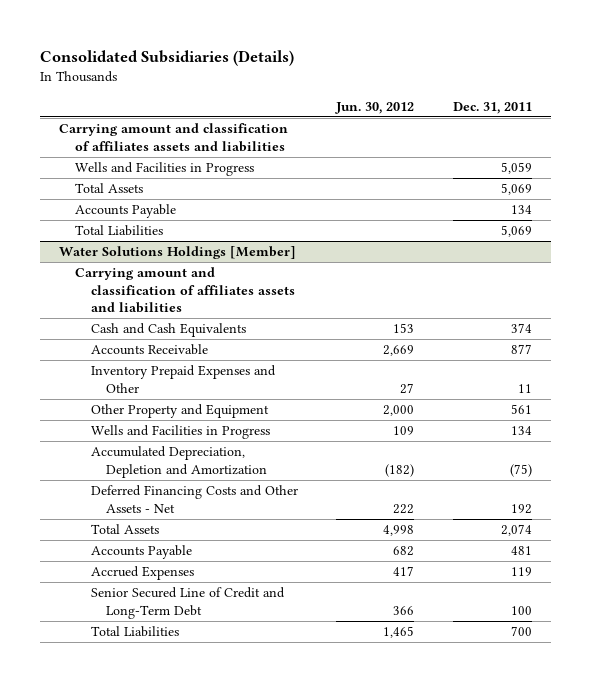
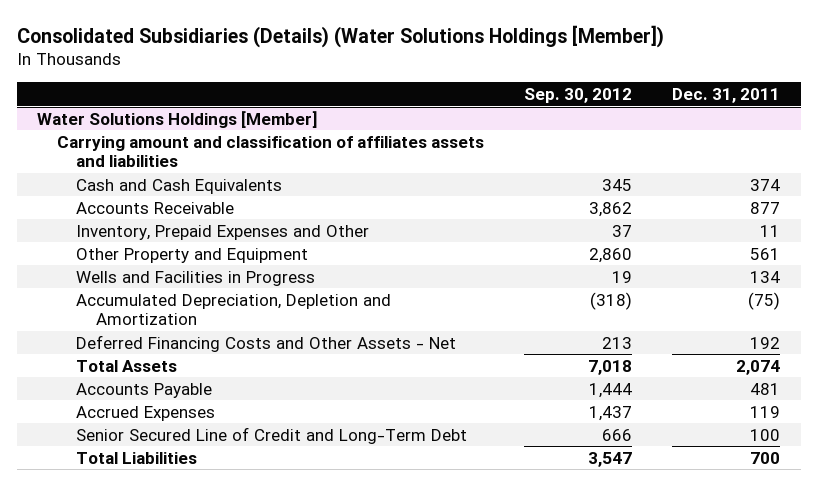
[39,49,294,66] Consolidated Subsidiaries (Details) -> [16,24,664,48] Consolidated Subsidiaries (Details) (Water Solutions Holdings [Member])
[335,101,415,114] Jun. 30, 2012 -> none
none -> [524,87,633,103] Sep. 30, 2012
[59,123,289,152] Carrying amount and classification of affiliates assets and liabilities -> none
[74,162,254,177] Wells and Facilities in Progress -> none
[74,183,143,194] Total Assets -> none
[74,204,176,219] Accounts Payable -> none
[74,225,163,237] Total Liabilities -> none
[90,365,276,393] Inventory Prepaid Expenses and Other -> [76,224,370,240] Inventory, Prepaid Expenses and Other

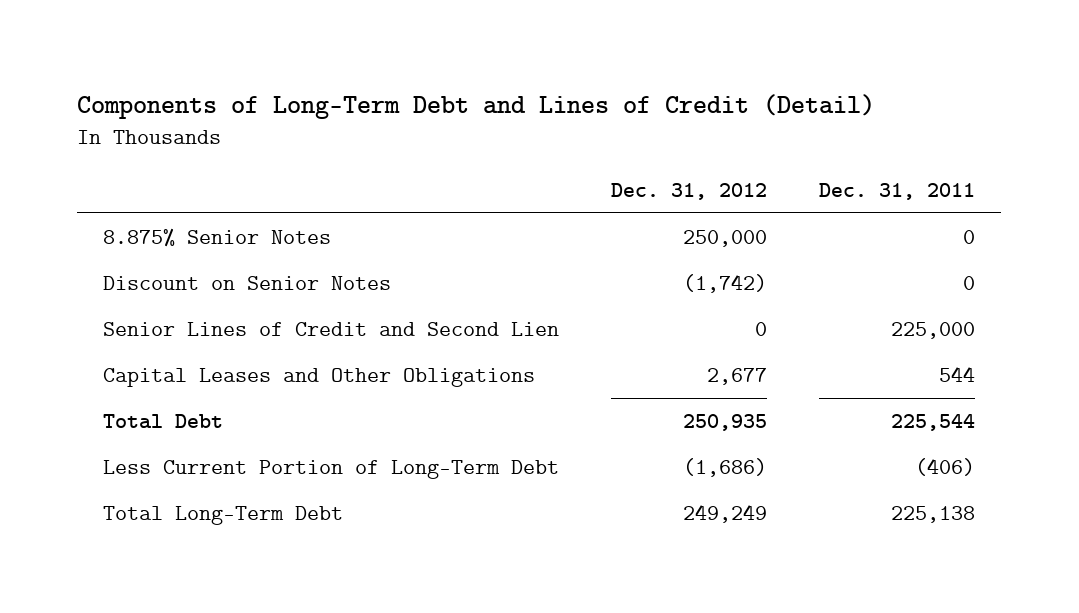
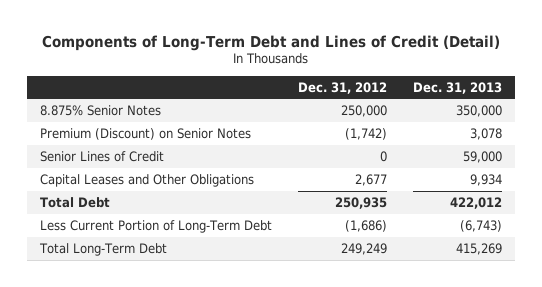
[819,182,976,200] Dec. 31, 2011 -> none
none -> [412,81,502,94] Dec. 31, 2013
[103,275,392,290] Discount on Senior Notes -> [40,127,252,140] Premium (Discount) on Senior Notes
[103,321,560,336] Senior Lines of Credit and Second Lien -> [40,150,165,162] Senior Lines of Credit

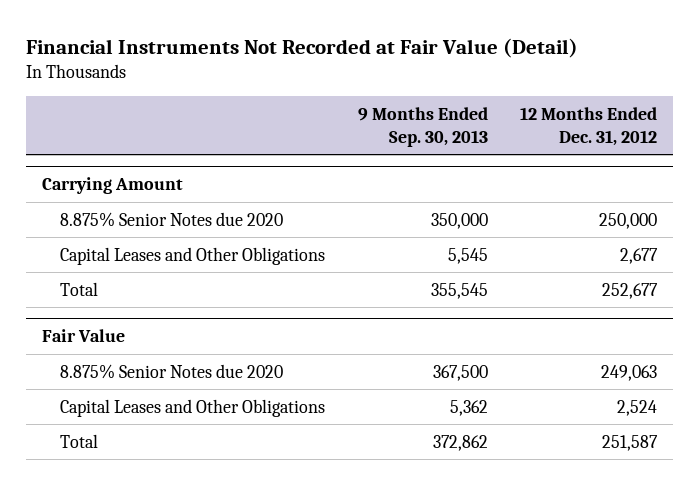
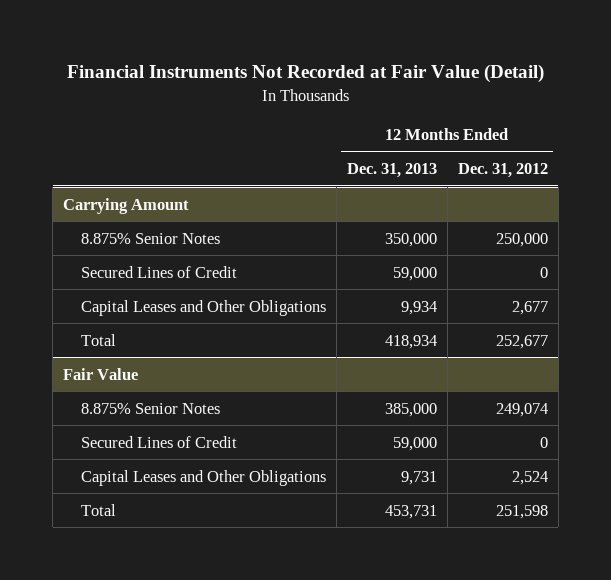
[357,107,488,148] 9 Months Ended Sep. 30, 2013 -> none
none -> [346,162,437,178] Dec. 31, 2013
[60,211,284,227] 8.875% Senior Notes due 2020 -> [80,232,220,244] 8.875% Senior Notes
none -> [80,265,237,278] Secured Lines of Credit
[60,363,284,379] 8.875% Senior Notes due 2020 -> [80,402,220,414] 8.875% Senior Notes
[601,364,658,381] 249,063 -> [495,402,548,417] 249,074
none -> [80,435,237,448] Secured Lines of Credit
[602,434,659,451] 251,587 -> [495,504,548,519] 251,598

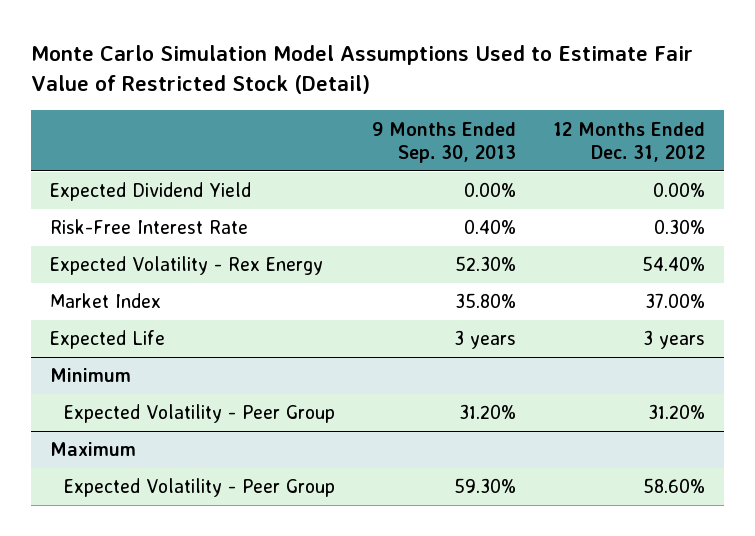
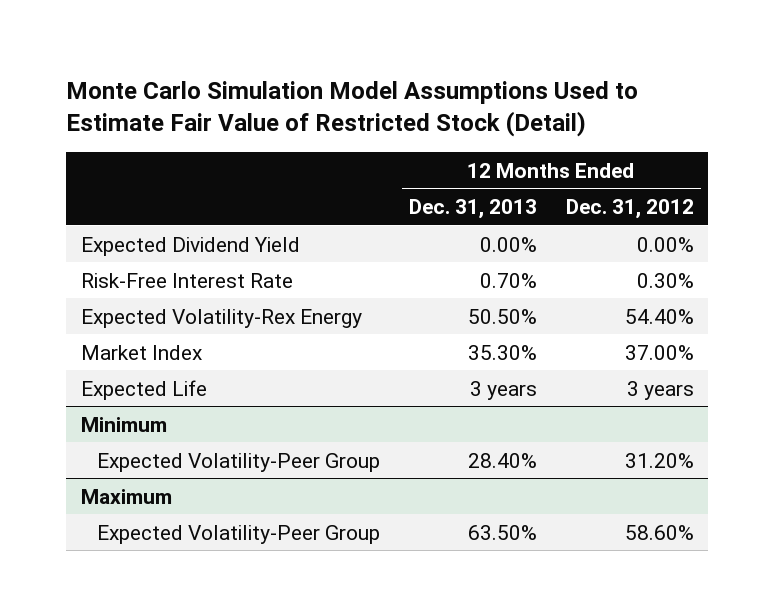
[372,121,517,163] 9 Months Ended Sep. 30, 2013 -> none
none -> [408,199,537,220] Dec. 31, 2013
[49,256,323,276] Expected Volatility - Rex Energy -> [80,308,362,328] Expected Volatility-Rex Energy
[64,404,336,424] Expected Volatility - Peer Group -> [96,452,380,472] Expected Volatility-Peer Group
[64,478,336,498] Expected Volatility - Peer Group -> [96,524,380,544] Expected Volatility-Peer Group

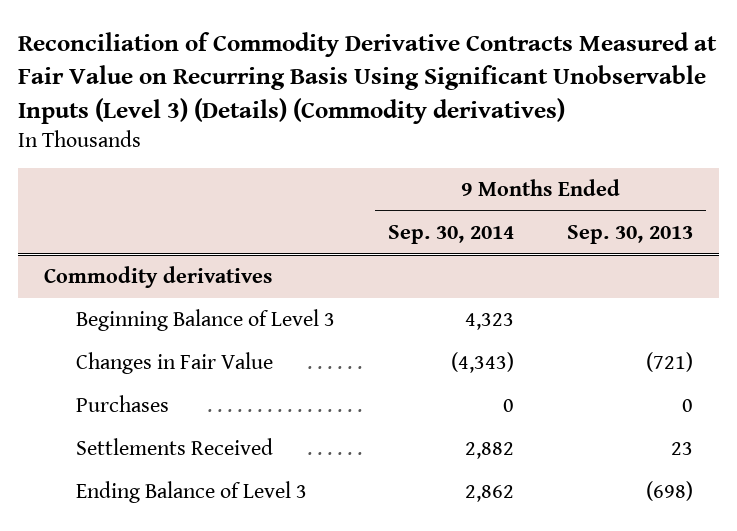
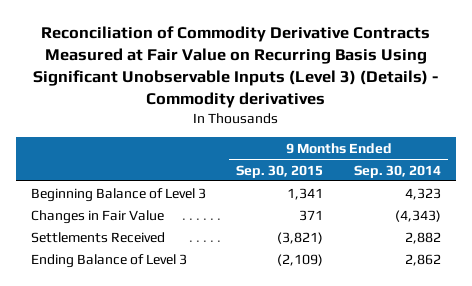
[17,32,717,124] Reconciliation of Commodity Derivative Contracts Measured at Fair Value on Recurring Basis Using Significant Unobservable Inputs (Level 3) (Details) (Commodity derivatives) -> [32,25,438,108] Reconciliation of Commodity Derivative Contracts Measured at Fair Value on Recurring Basis Using Significant Unobservable Inputs (Level 3) (Details) - Commodity derivatives
[566,224,693,244] Sep. 30, 2013 -> none
none -> [236,164,324,178] Sep. 30, 2015
[44,266,273,289] Commodity derivatives -> none
[76,395,170,413] Purchases -> none

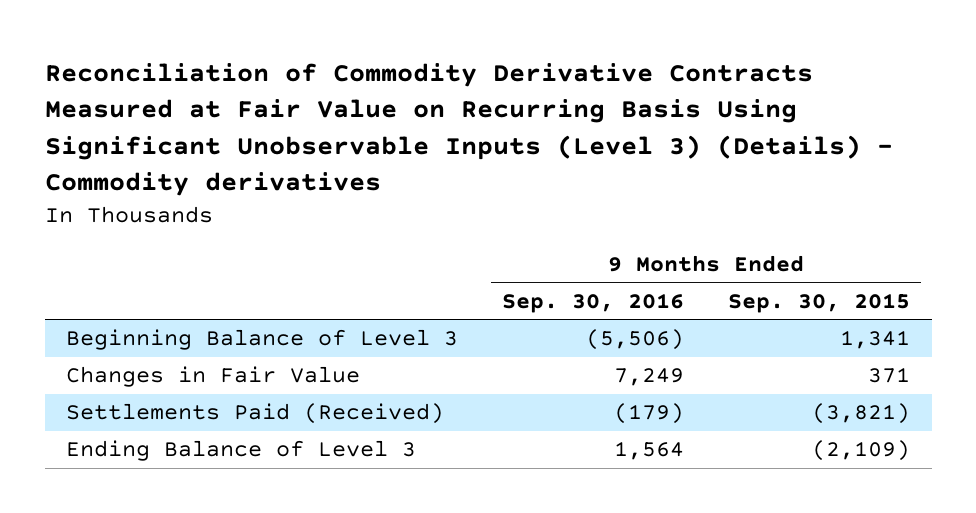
[353,164,441,178] Sep. 30, 2014 -> none
none -> [502,292,685,313] Sep. 30, 2016
[31,231,166,243] Settlements Received -> [66,403,445,425] Settlements Paid (Received)

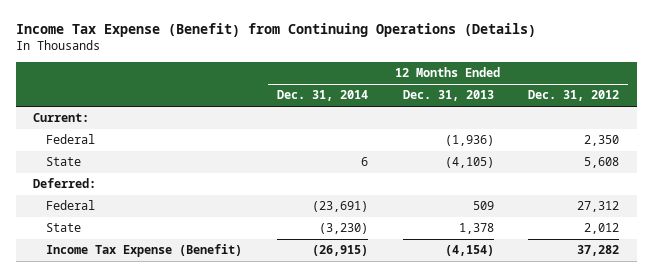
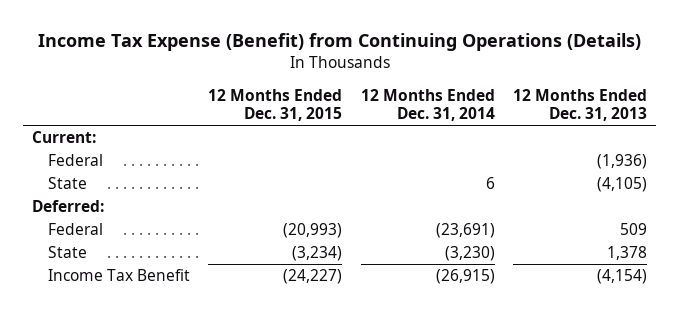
[528,90,620,102] Dec. 31, 2012 -> none
none -> [208,88,343,122] 12 Months Ended Dec. 31, 2015
[46,244,243,258] Income Tax Expense (Benefit) -> [48,269,191,282] Income Tax Benefit

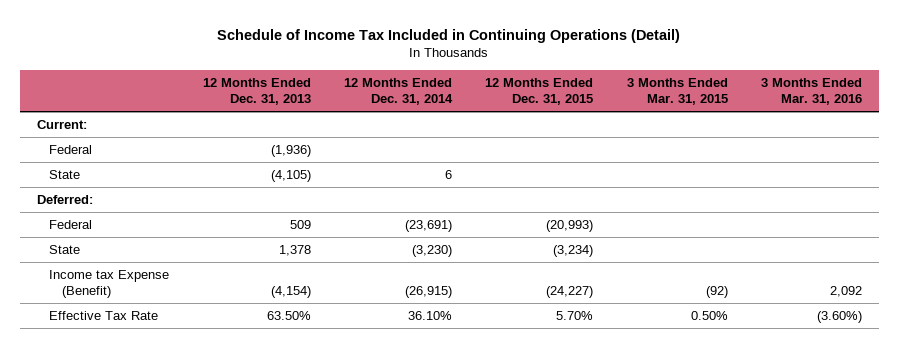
[37,33,641,52] Income Tax Expense (Benefit) from Continuing Operations (Details) -> [217,28,681,43] Schedule of Income Tax Included in Continuing Operations (Detail)
none -> [626,77,728,106] 3 Months Ended Mar. 31, 2015
none -> [761,77,863,106] 3 Months Ended Mar. 31, 2016
[48,269,191,282] Income Tax Benefit -> [49,269,170,299] Income tax Expense (Benefit)
none -> [49,310,159,320] Effective Tax Rate

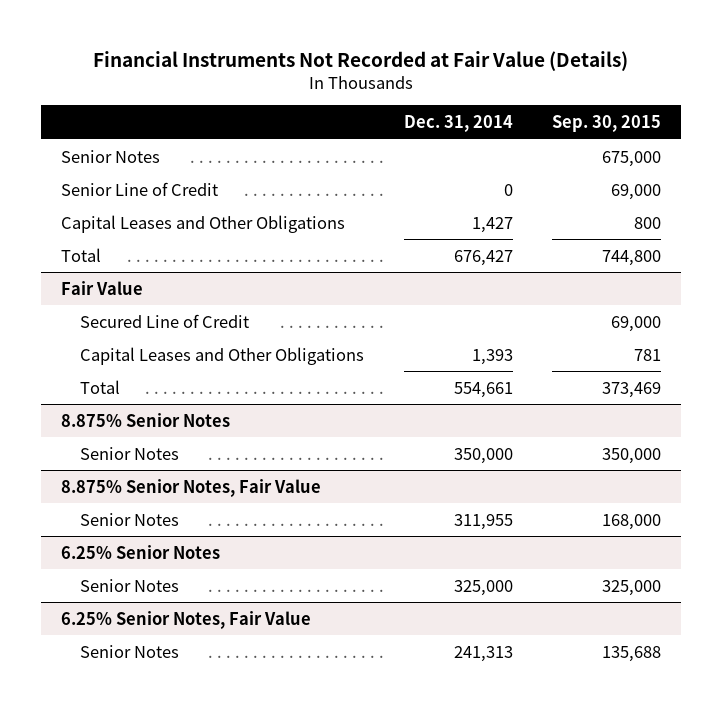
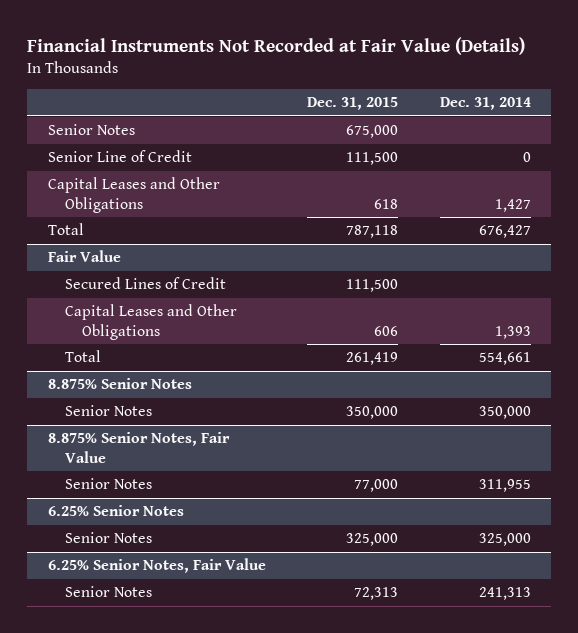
[552,115,662,133] Sep. 30, 2015 -> none
none -> [307,97,399,111] Dec. 31, 2015
[80,313,250,328] Secured Line of Credit -> [64,277,226,290] Secured Lines of Credit

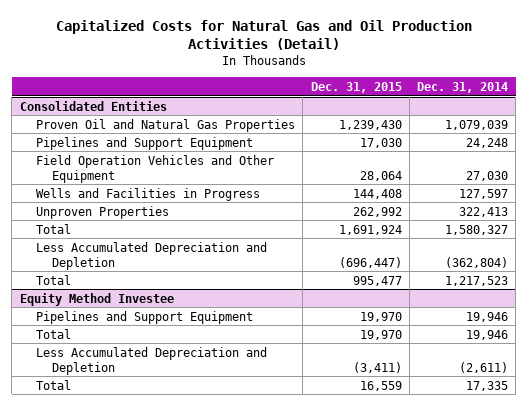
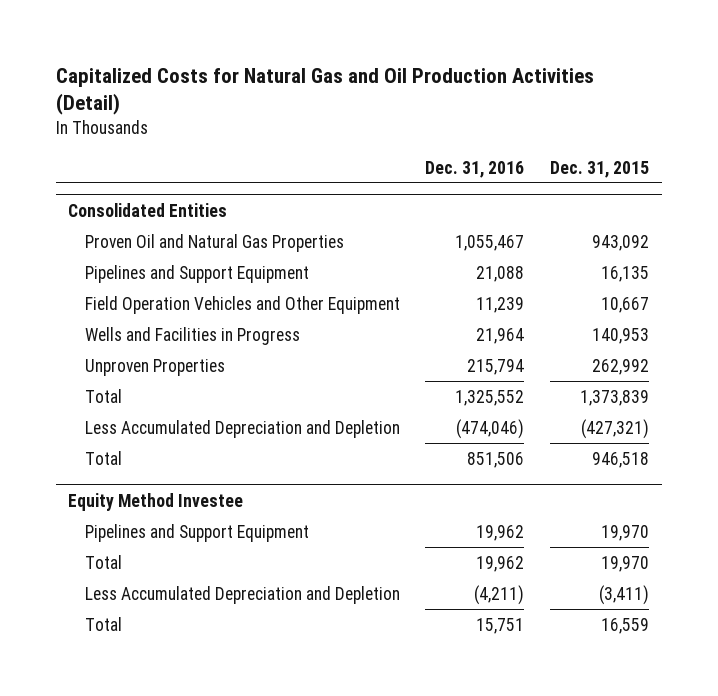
[417,81,509,93] Dec. 31, 2014 -> none
none -> [425,160,525,178] Dec. 31, 2016
[338,119,402,130] 1,239,430 -> [592,234,650,251] 943,092
[359,137,402,148] 17,030 -> [601,265,650,282] 16,135
[359,170,402,181] 28,064 -> [601,296,650,313] 10,667
[352,188,402,199] 144,408 -> [592,327,650,344] 140,953
[338,224,402,235] 1,691,924 -> [580,389,650,406] 1,373,839
[338,256,402,268] (696,447) -> [581,418,650,439] (427,321)
[352,275,402,286] 995,477 -> [592,451,650,468] 946,518

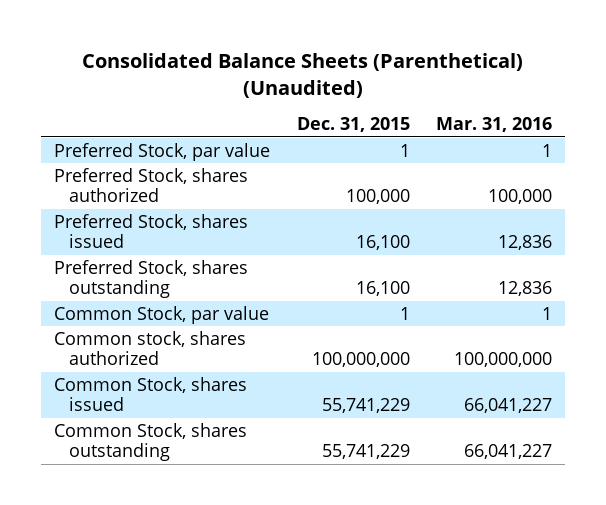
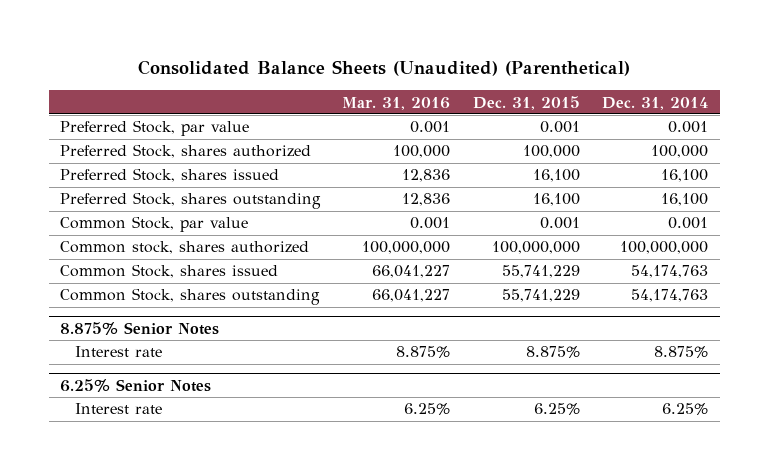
[82,52,524,98] Consolidated Balance Sheets (Parenthetical) (Unaudited) -> [138,59,631,76] Consolidated Balance Sheets (Unaudited) (Parenthetical)
none -> [602,96,709,110] Dec. 31, 2014
[399,143,410,157] 1 -> [539,121,580,134] 0.001
[542,143,553,157] 1 -> [410,121,451,134] 0.001
[399,306,410,320] 1 -> [539,217,580,230] 0.001
[542,306,553,320] 1 -> [410,217,451,230] 0.001
none -> [59,321,219,335] 8.875% Senior Notes
none -> [74,346,162,358] Interest rate
none -> [59,378,211,392] 6.25% Senior Notes
none -> [74,403,162,415] Interest rate

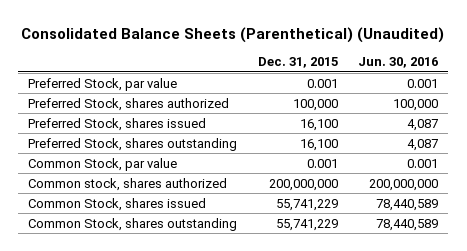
[138,59,631,76] Consolidated Balance Sheets (Unaudited) (Parenthetical) -> [21,26,445,43] Consolidated Balance Sheets (Parenthetical) (Unaudited)
[342,96,451,110] Mar. 31, 2016 -> none
[602,96,709,110] Dec. 31, 2014 -> none
none -> [358,57,439,69] Jun. 30, 2016
[491,241,580,255] 100,000,000 -> [268,178,338,191] 200,000,000
[59,321,219,335] 8.875% Senior Notes -> none
[74,346,162,358] Interest rate -> none
[59,378,211,392] 6.25% Senior Notes -> none
[74,403,162,415] Interest rate -> none

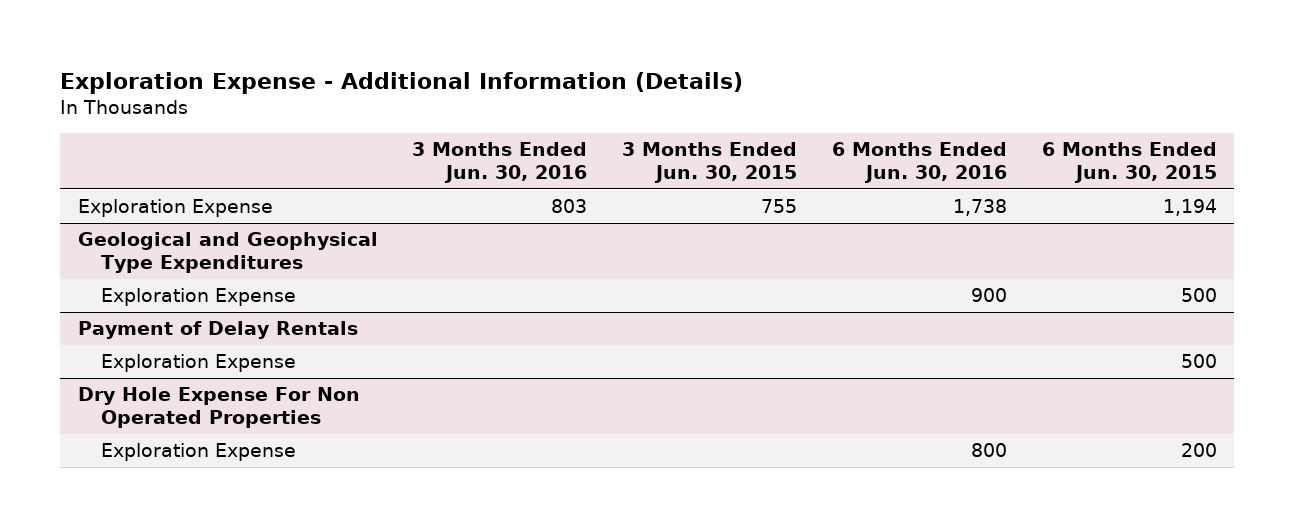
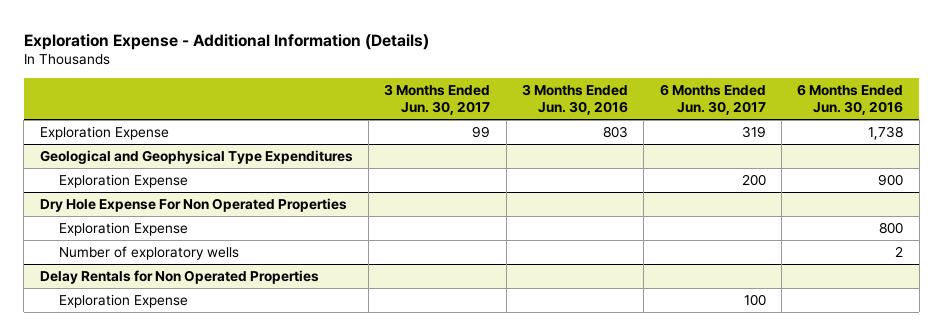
[622,141,798,184] 3 Months Ended Jun. 30, 2015 -> none
[1041,141,1217,184] 6 Months Ended Jun. 30, 2015 -> none
none -> [384,84,491,116] 3 Months Ended Jun. 30, 2017
none -> [659,84,766,116] 6 Months Ended Jun. 30, 2017
[77,321,358,340] Payment of Delay Rentals -> none
[100,354,296,373] Exploration Expense -> none
none -> [58,245,239,260] Number of exploratory wells
none -> [39,269,319,284] Delay Rentals for Non Operated Properties
none -> [58,293,188,308] Exploration Expense

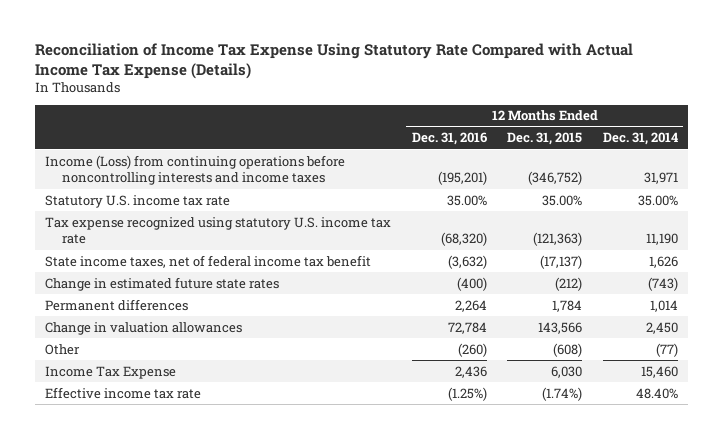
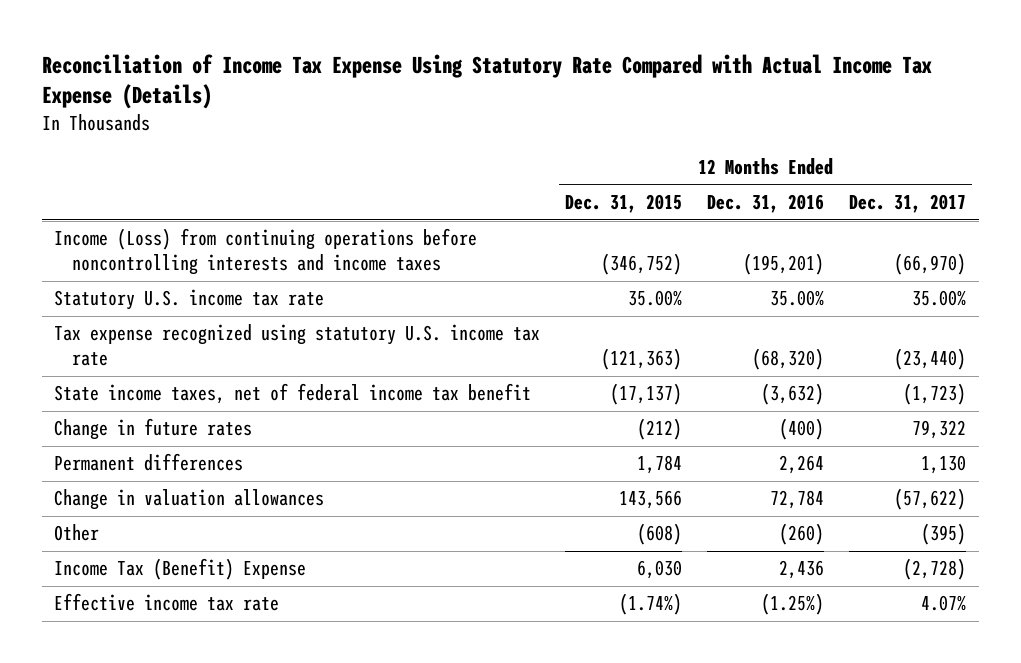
[602,132,678,146] Dec. 31, 2014 -> none
none -> [849,194,967,214] Dec. 31, 2017
[44,276,279,291] Change in estimated future state rates -> [54,418,253,441] Change in future rates
[44,365,176,379] Income Tax Expense -> [54,558,307,581] Income Tax (Benefit) Expense

